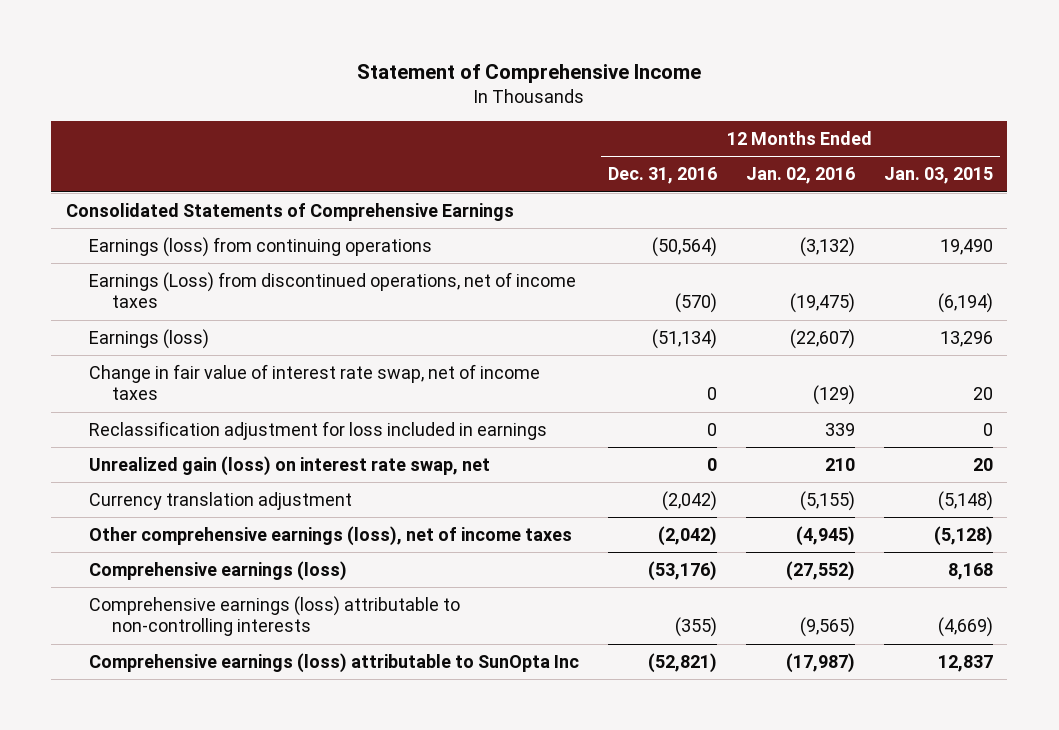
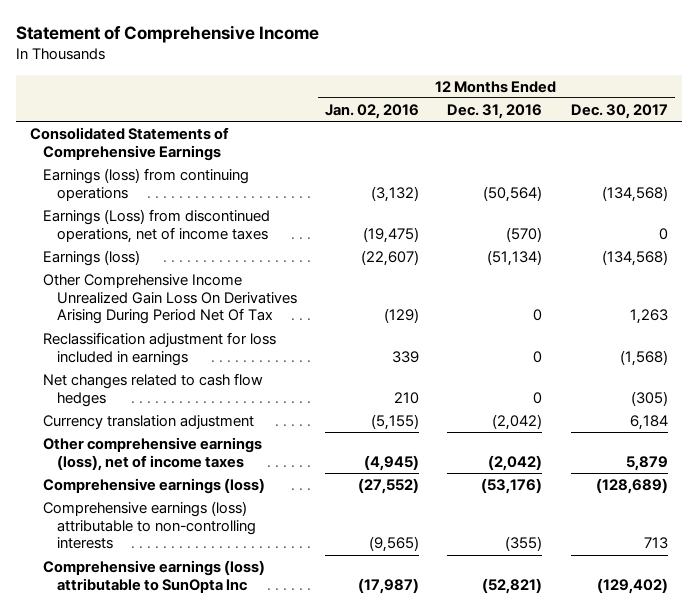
[883,167,993,185] Jan. 03, 2015 -> none
none -> [570,103,668,119] Dec. 30, 2017
[88,363,540,401] Change in fair value of interest rate swap, net of income taxes -> [43,273,297,325] Other Comprehensive Income Unrealized Gain Loss On Derivatives Arising During Period Net Of Tax
[88,455,490,476] Unrealized gain (loss) on interest rate swap, net -> [43,372,264,407] Net changes related to cash flow hedges

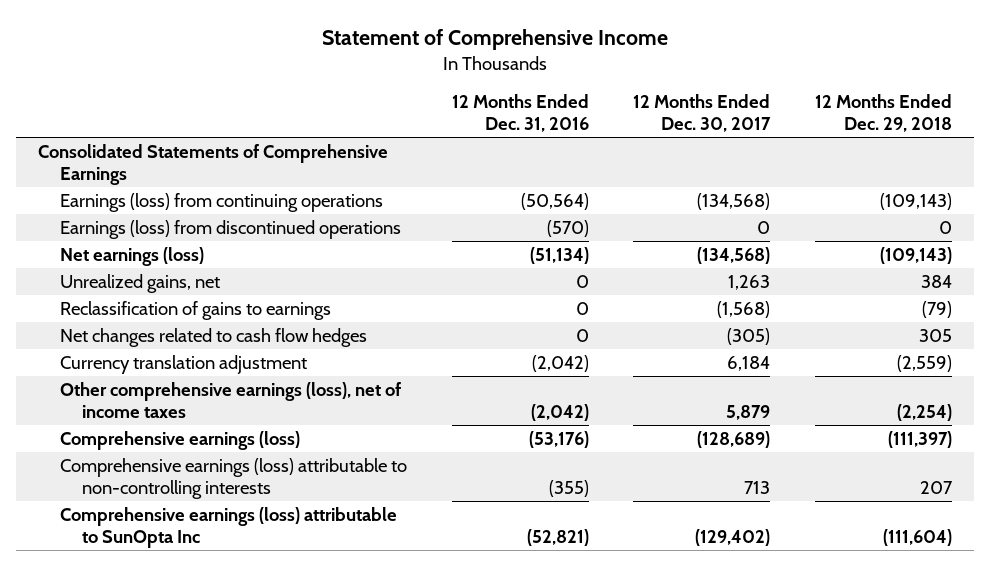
[324,103,419,119] Jan. 02, 2016 -> none
none -> [814,94,952,133] 12 Months Ended Dec. 29, 2018
[43,208,271,243] Earnings (Loss) from discontinued operations, net of income taxes -> [59,219,401,239] Earnings (loss) from discontinued operations
[43,249,141,266] Earnings (loss) -> [59,246,204,266] Net earnings (loss)
[43,273,297,325] Other Comprehensive Income Unrealized Gain Loss On Derivatives Arising During Period Net Of Tax -> [59,273,220,293] Unrealized gains, net
[43,331,277,366] Reclassification adjustment for loss included in earnings -> [59,300,331,320] Reclassification of gains to earnings

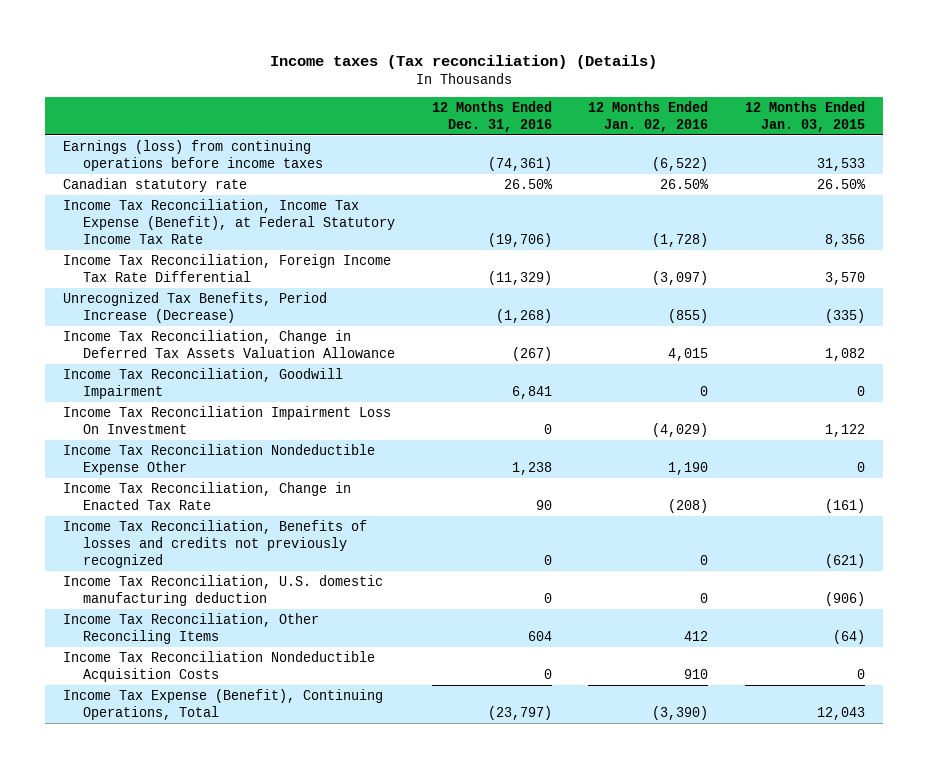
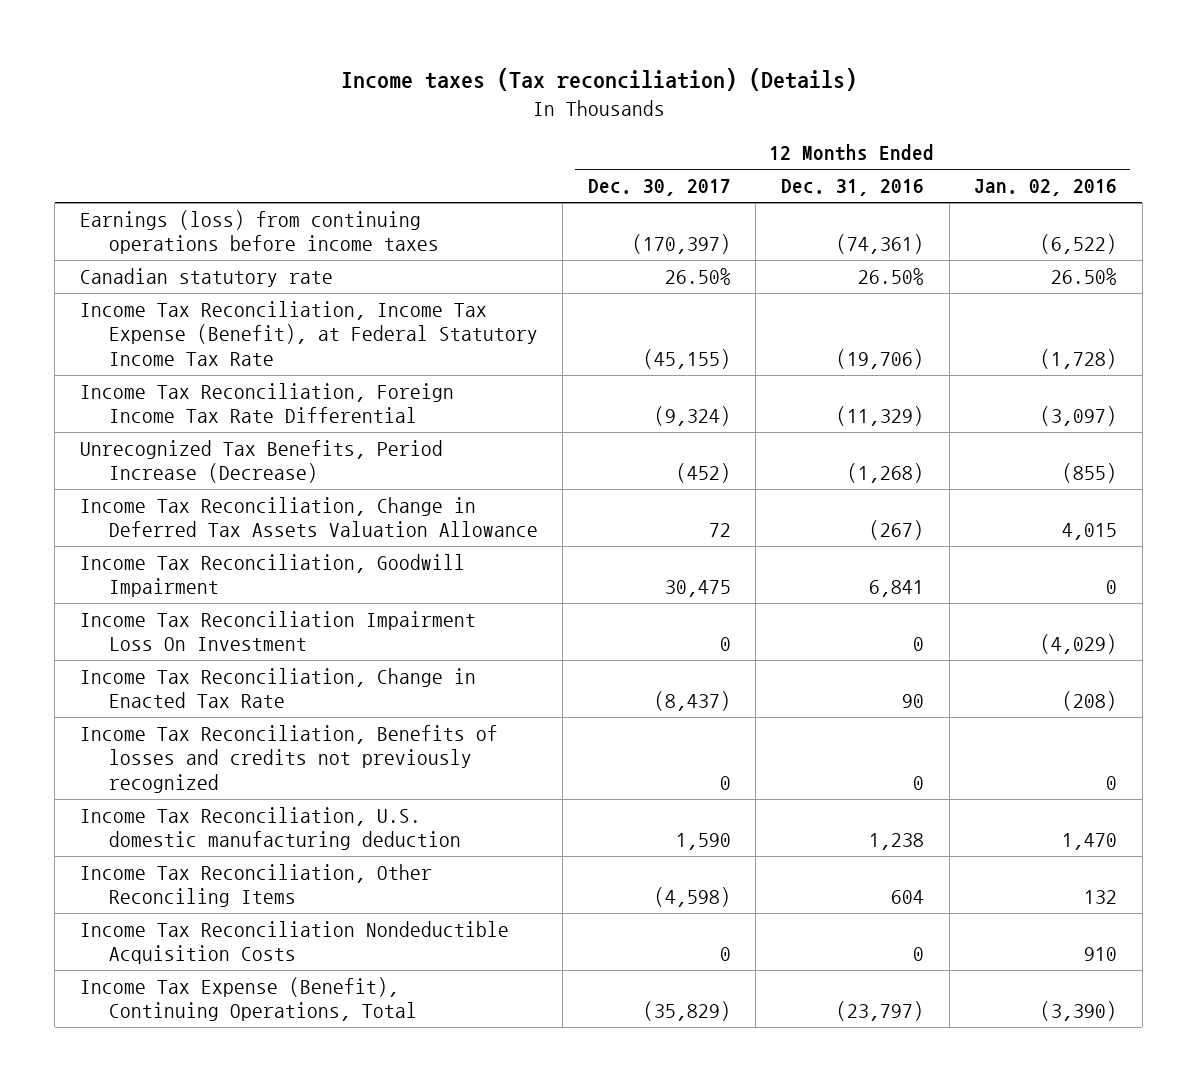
[744,100,865,132] 12 Months Ended Jan. 03, 2015 -> none
none -> [587,179,731,197] Dec. 30, 2017
[63,443,376,475] Income Tax Reconciliation Nondeductible Expense Other -> none
[543,592,552,603] 0 -> [868,833,924,851] 1,238
[700,592,709,603] 0 -> [1062,833,1118,851] 1,470
[684,630,709,641] 412 -> [1084,890,1118,905] 132

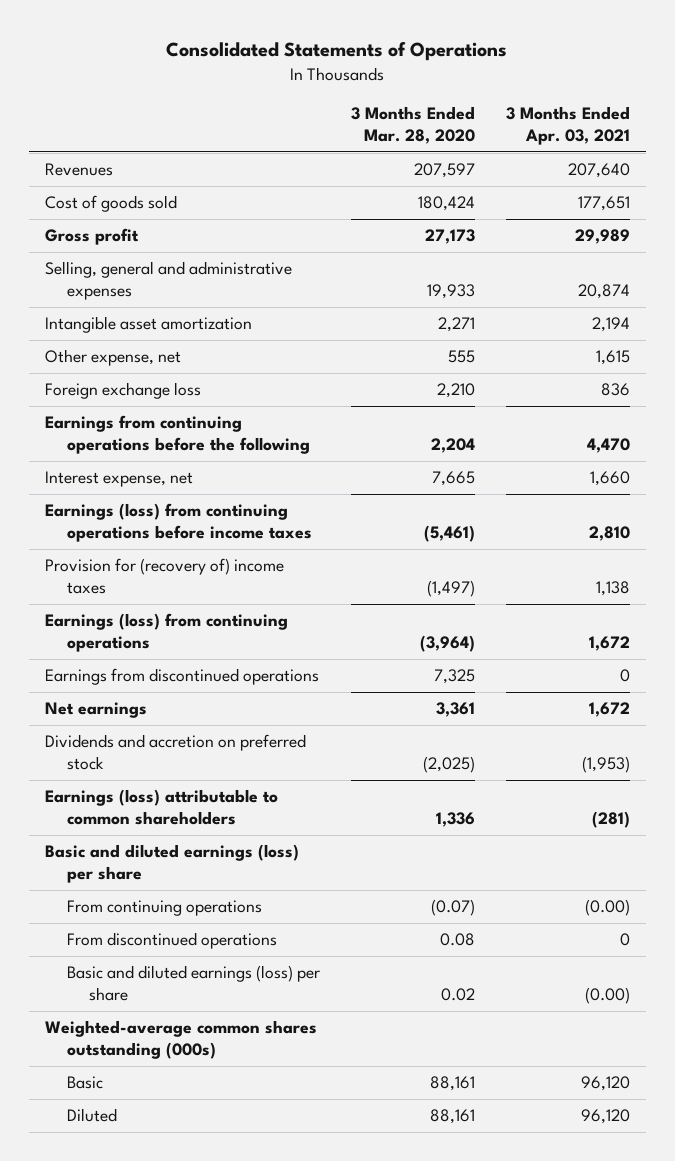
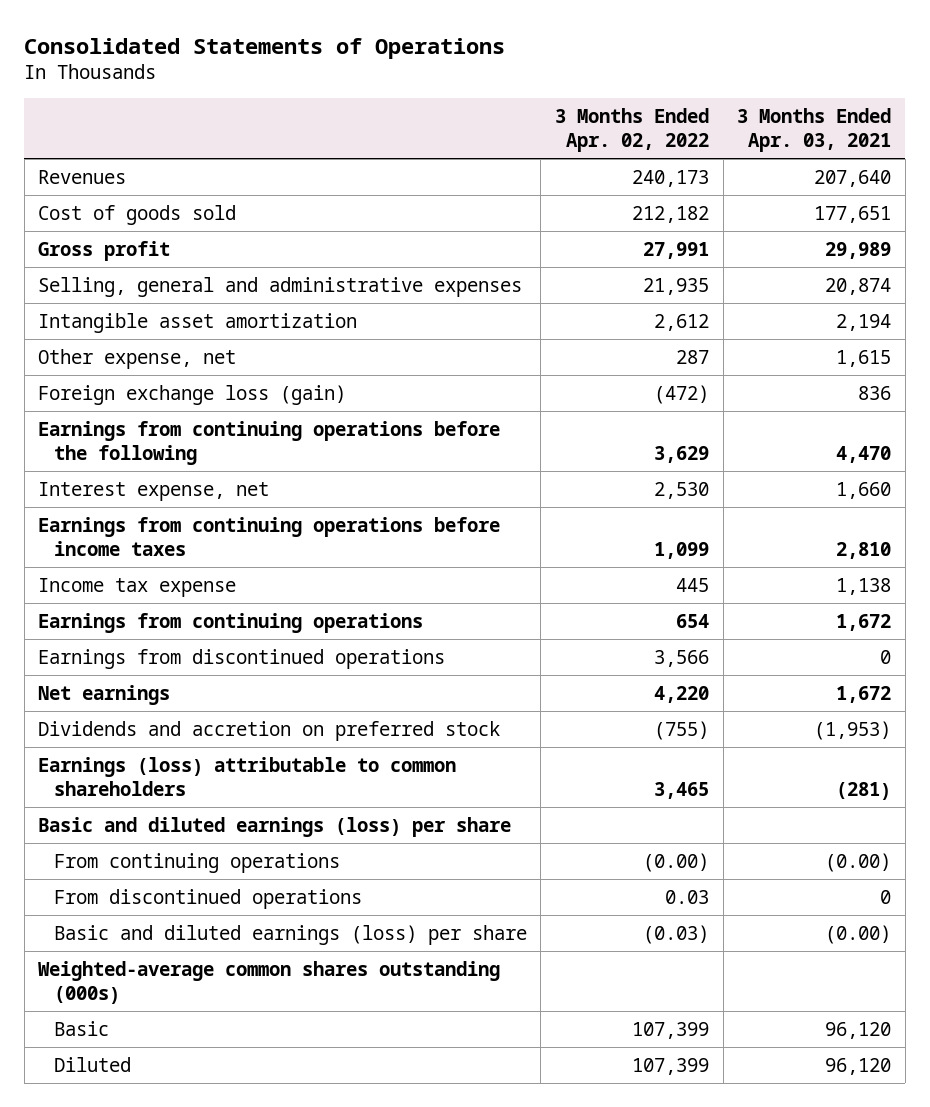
[350,106,475,144] 3 Months Ended Mar. 28, 2020 -> none
none -> [554,107,709,153] 3 Months Ended Apr. 02, 2022
[44,382,201,400] Foreign exchange loss -> [38,384,347,405] Foreign exchange loss (gain)
[44,503,312,542] Earnings (loss) from continuing operations before income taxes -> [38,516,501,557] Earnings from continuing operations before income taxes
[44,558,284,594] Provision for (recovery of) income taxes -> [38,577,237,597] Income tax expense
[44,613,288,652] Earnings (loss) from continuing operations -> [38,612,424,633] Earnings from continuing operations

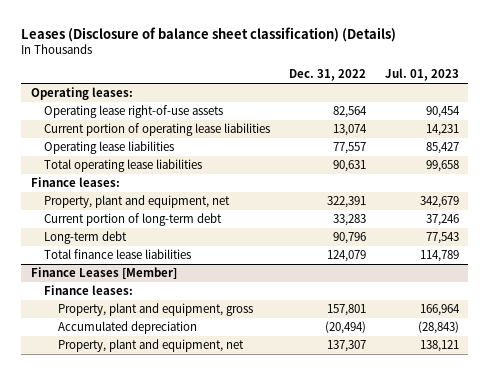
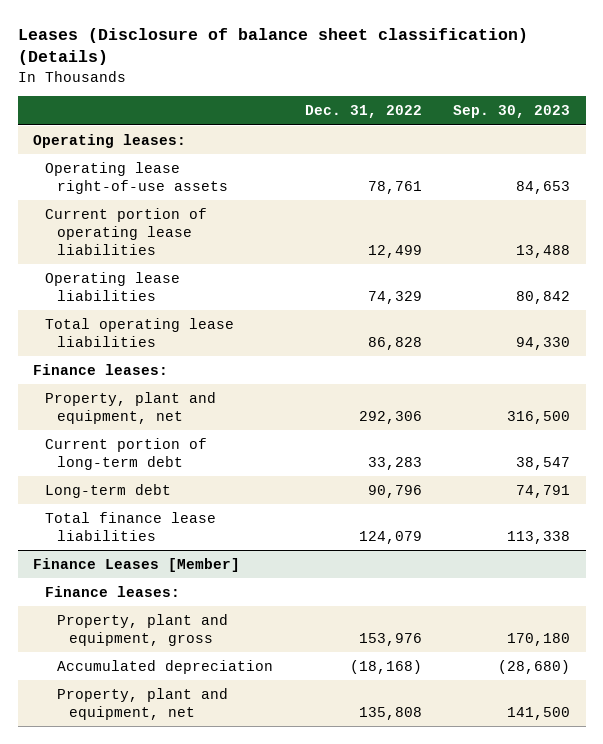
[384,68,459,82] Jul. 01, 2023 -> none
none -> [453,105,571,119] Sep. 30, 2023
[332,105,367,118] 82,564 -> [367,180,422,194] 78,761
[332,123,367,136] 13,074 -> [367,244,422,258] 12,499
[332,141,366,154] 77,557 -> [367,290,422,304] 74,329
[332,159,366,172] 90,631 -> [367,336,422,350] 86,828
[326,195,366,208] 322,391 -> [358,410,422,424] 292,306
[326,303,366,316] 157,801 -> [358,632,422,646] 153,976
[324,320,366,334] (20,494) -> [349,659,422,674] (18,168)
[326,339,366,352] 137,307 -> [358,706,422,720] 135,808

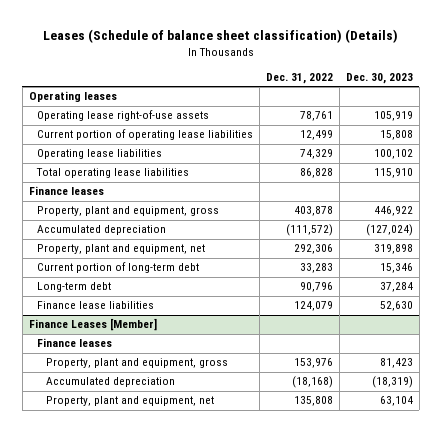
[17,28,528,66] Leases (Disclosure of balance sheet classification) (Details) -> [42,29,398,44] Leases (Schedule of balance sheet classification) (Details)
[453,105,571,119] Sep. 30, 2023 -> none
none -> [345,73,413,85] Dec. 30, 2023
[33,133,187,148] Operating leases: -> [28,91,117,103] Operating leases
[33,363,169,375] Finance leases: -> [28,186,104,196] Finance leases
none -> [37,206,220,217] Property, plant and equipment, gross
none -> [37,225,167,236] Accumulated depreciation
[45,511,217,541] Total finance lease liabilities -> [37,301,155,310] Finance lease liabilities
[45,585,181,597] Finance leases: -> [37,338,113,348] Finance leases

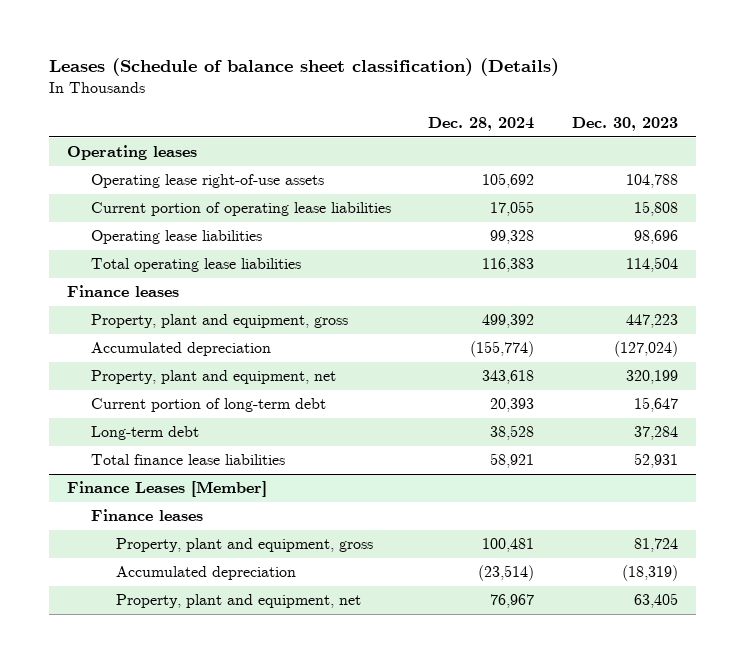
[266,73,334,85] Dec. 31, 2022 -> none
none -> [428,116,535,131] Dec. 28, 2024
[373,111,413,122] 105,919 -> [625,174,678,189] 104,788
[373,149,413,160] 100,102 -> [633,230,678,245] 98,696
[373,168,413,179] 115,910 -> [625,257,678,273] 114,504
[373,206,413,217] 446,922 -> [625,314,678,329] 447,223
[373,244,413,255] 319,898 -> [625,370,678,385] 320,199
[379,263,413,274] 15,346 -> [633,397,678,413] 15,647
[37,301,155,310] Finance lease liabilities -> [91,454,286,466] Total finance lease liabilities
[379,301,413,312] 52,630 -> [633,453,678,469] 52,931
[379,358,413,369] 81,423 -> [633,538,678,553] 81,724
[379,396,413,407] 63,104 -> [633,593,678,609] 63,405

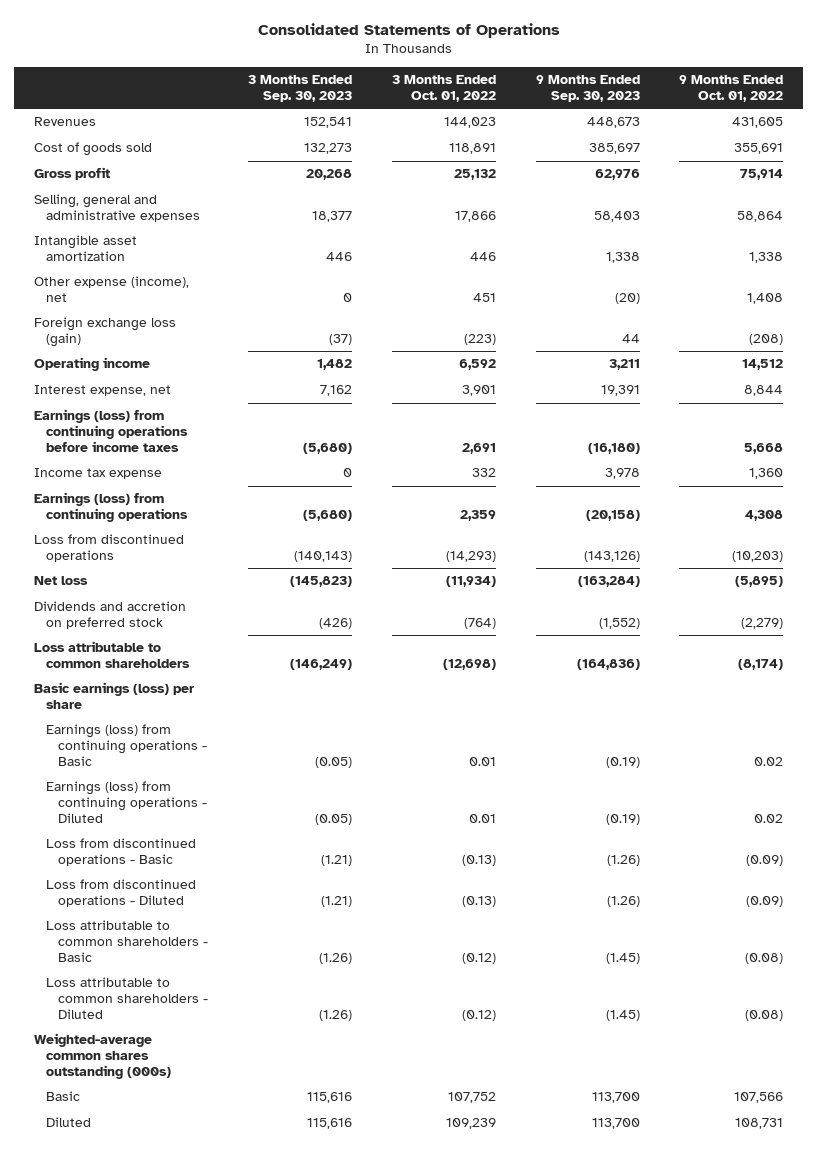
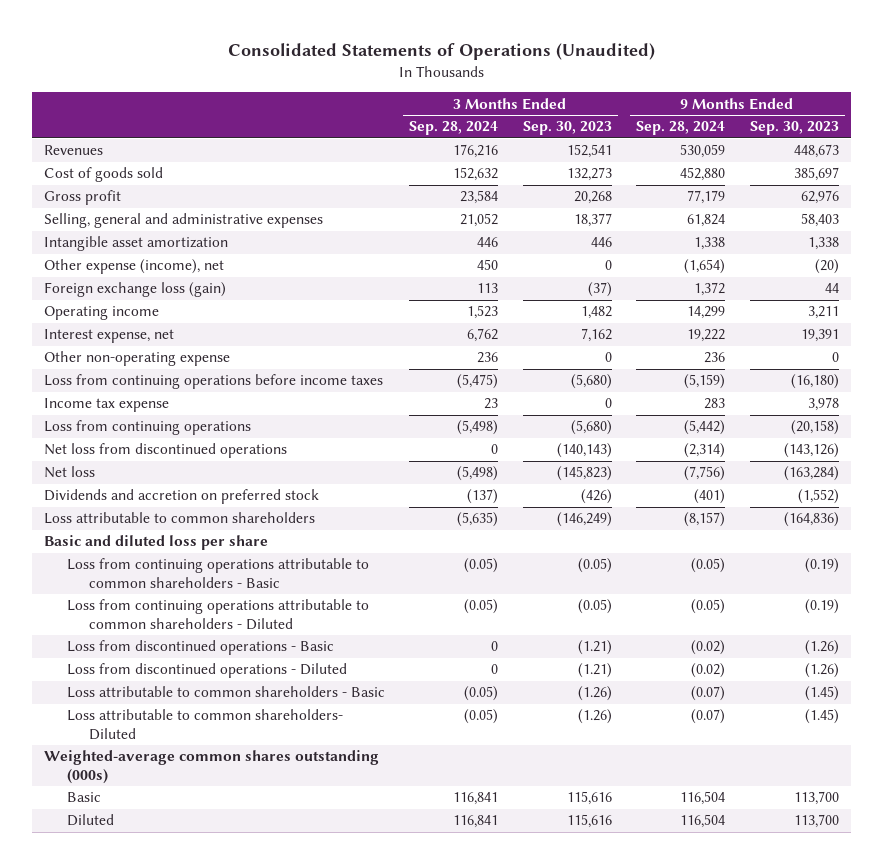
[257,22,560,38] Consolidated Statements of Operations -> [227,43,655,61] Consolidated Statements of Operations (Unaudited)
[391,75,496,102] 3 Months Ended Oct. 01, 2022 -> none
[679,75,784,102] 9 Months Ended Oct. 01, 2022 -> none
none -> [409,121,499,136] Sep. 28, 2024
none -> [636,121,726,136] Sep. 28, 2024
none -> [44,351,231,367] Other non-operating expense
[33,409,189,452] Earnings (loss) from continuing operations before income taxes -> [44,374,384,390] Loss from continuing operations before income taxes
[33,492,189,523] Earnings (loss) from continuing operations -> [44,420,252,436] Loss from continuing operations
[33,534,184,563] Loss from discontinued operations -> [44,443,288,459] Net loss from discontinued operations
[33,682,194,710] Basic earnings (loss) per share -> [44,535,269,551] Basic and diluted loss per share
[46,724,208,766] Earnings (loss) from continuing operations - Basic -> [66,558,369,588] Loss from continuing operations attributable to common shareholders - Basic
[46,781,208,823] Earnings (loss) from continuing operations - Diluted -> [66,599,369,630] Loss from continuing operations attributable to common shareholders - Diluted
[46,977,209,1019] Loss attributable to common shareholders - Diluted -> [66,709,343,740] Loss attributable to common shareholders- Diluted

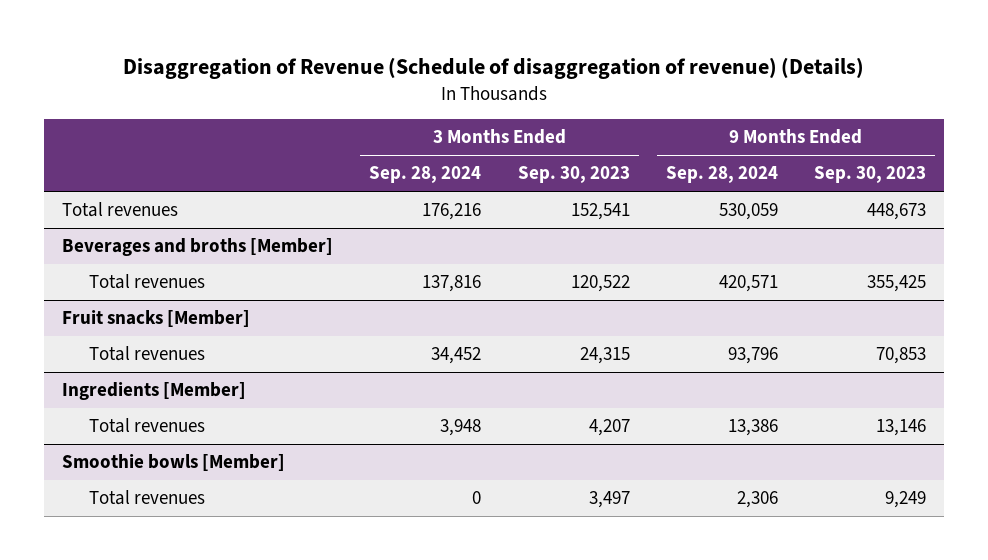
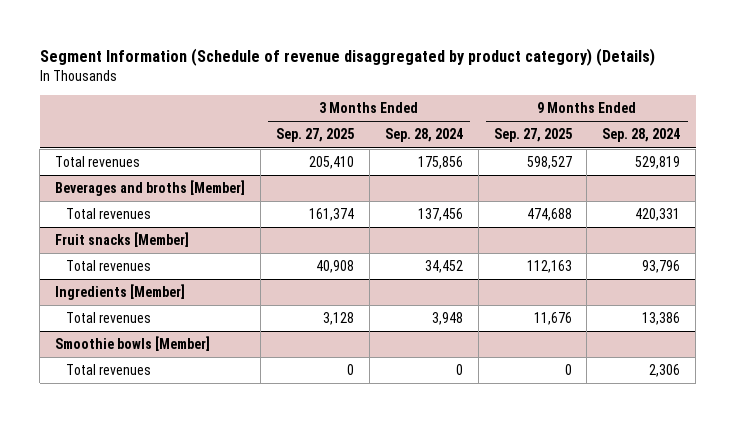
[123,57,865,80] Disaggregation of Revenue (Schedule of disaggregation of revenue) (Details) -> [39,47,655,66] Segment Information (Schedule of revenue disaggregated by product category) (Details)
[517,166,630,184] Sep. 30, 2023 -> none
[813,166,926,184] Sep. 30, 2023 -> none
none -> [276,128,355,143] Sep. 27, 2025
none -> [493,128,572,143] Sep. 27, 2025
[422,203,482,221] 176,216 -> [417,156,463,170] 175,856
[718,203,778,221] 530,059 -> [635,156,681,170] 529,819
[422,275,482,293] 137,816 -> [417,208,463,222] 137,456
[718,275,778,293] 420,571 -> [635,208,681,222] 420,331

